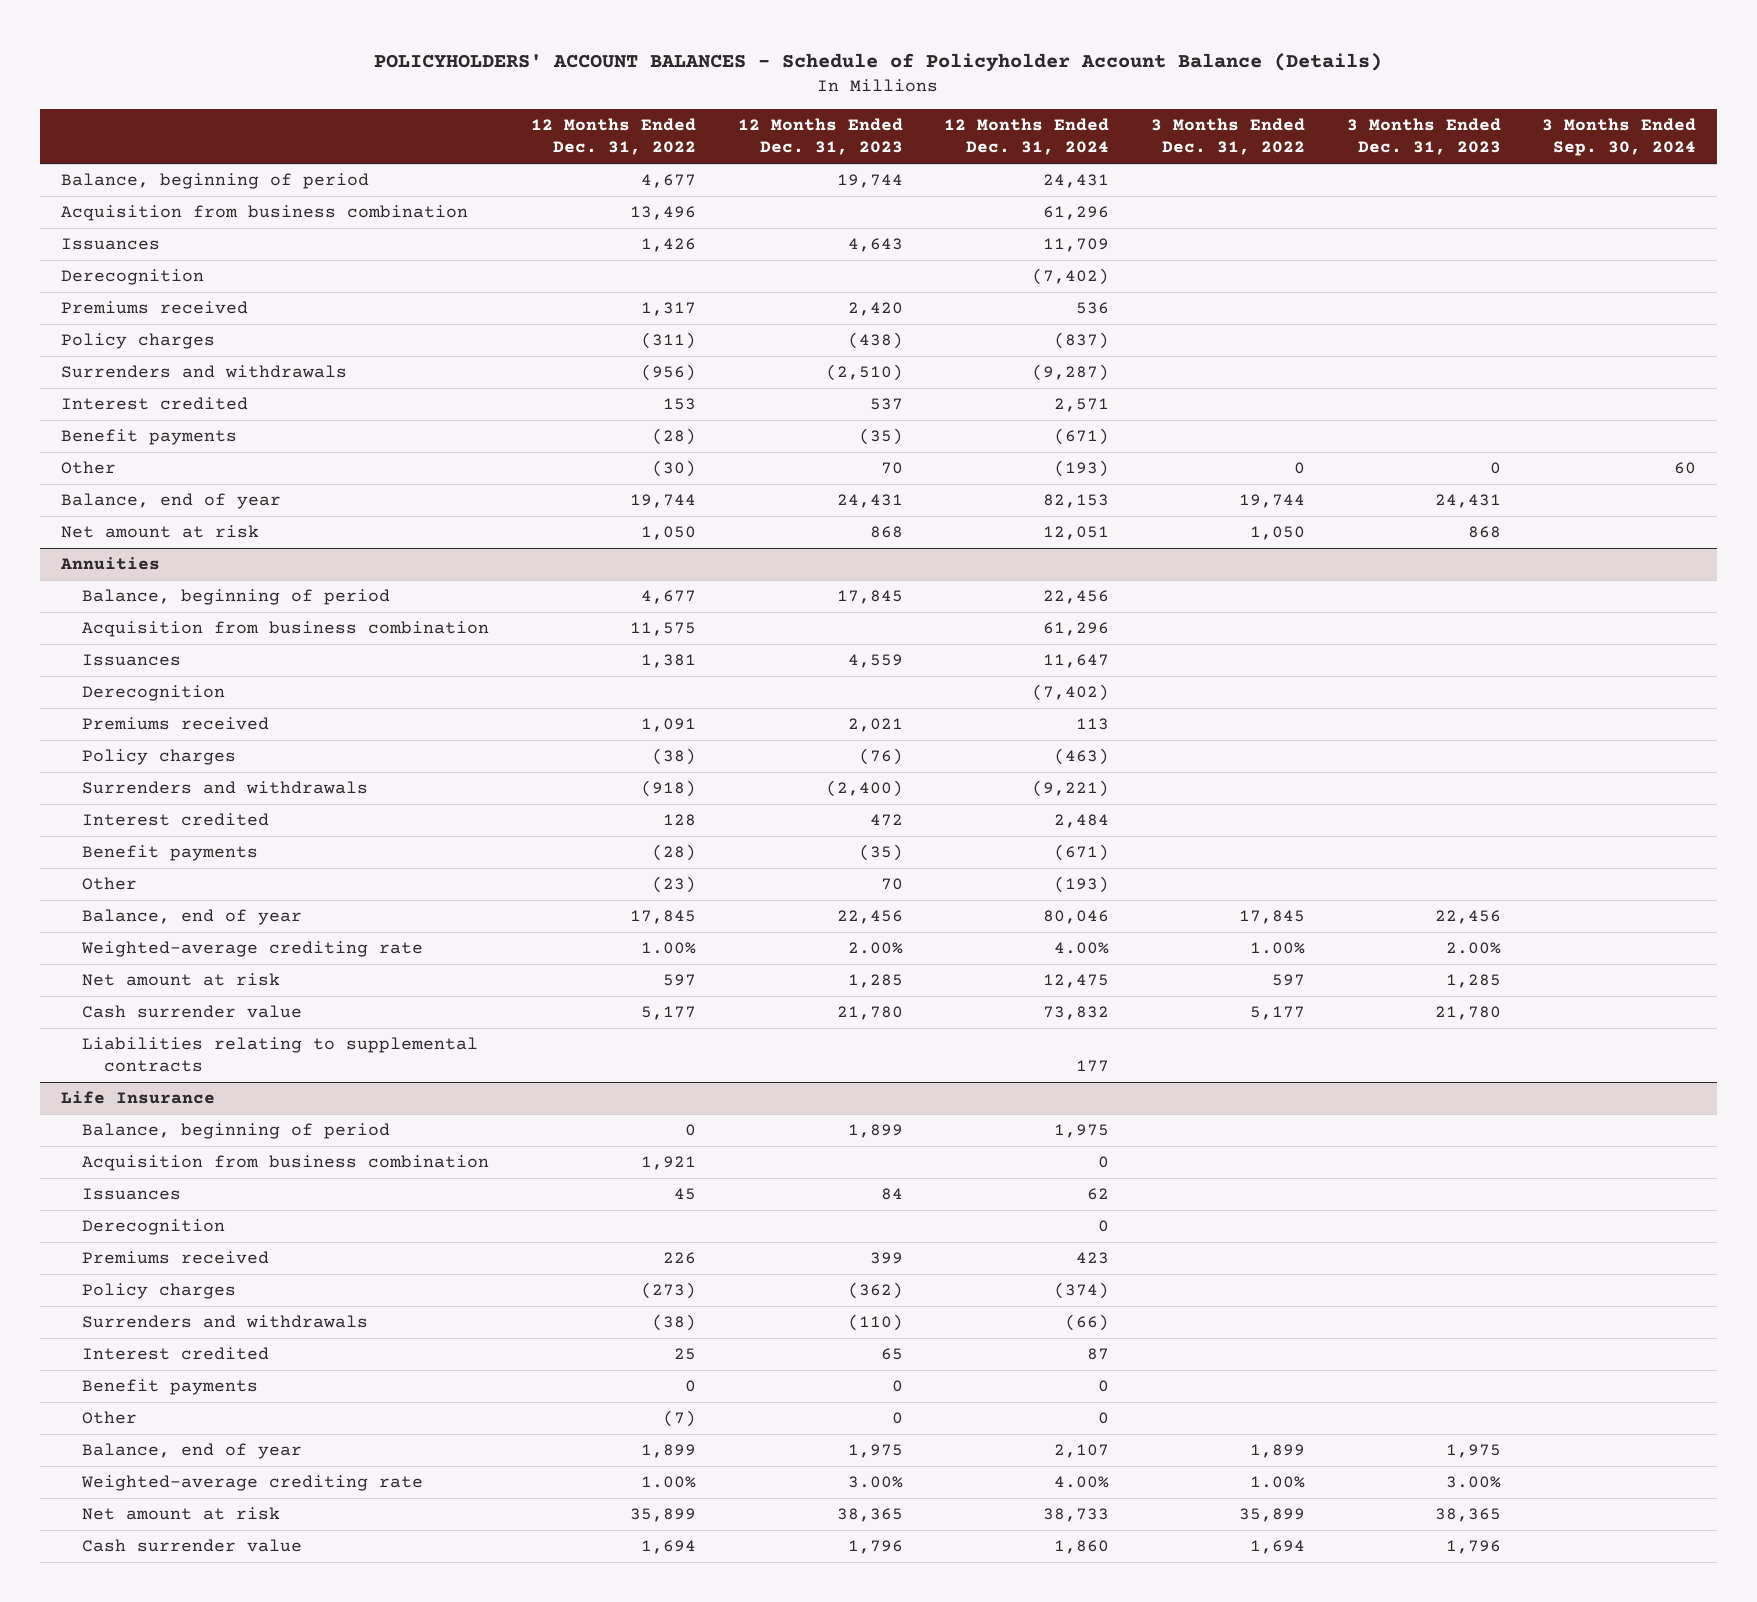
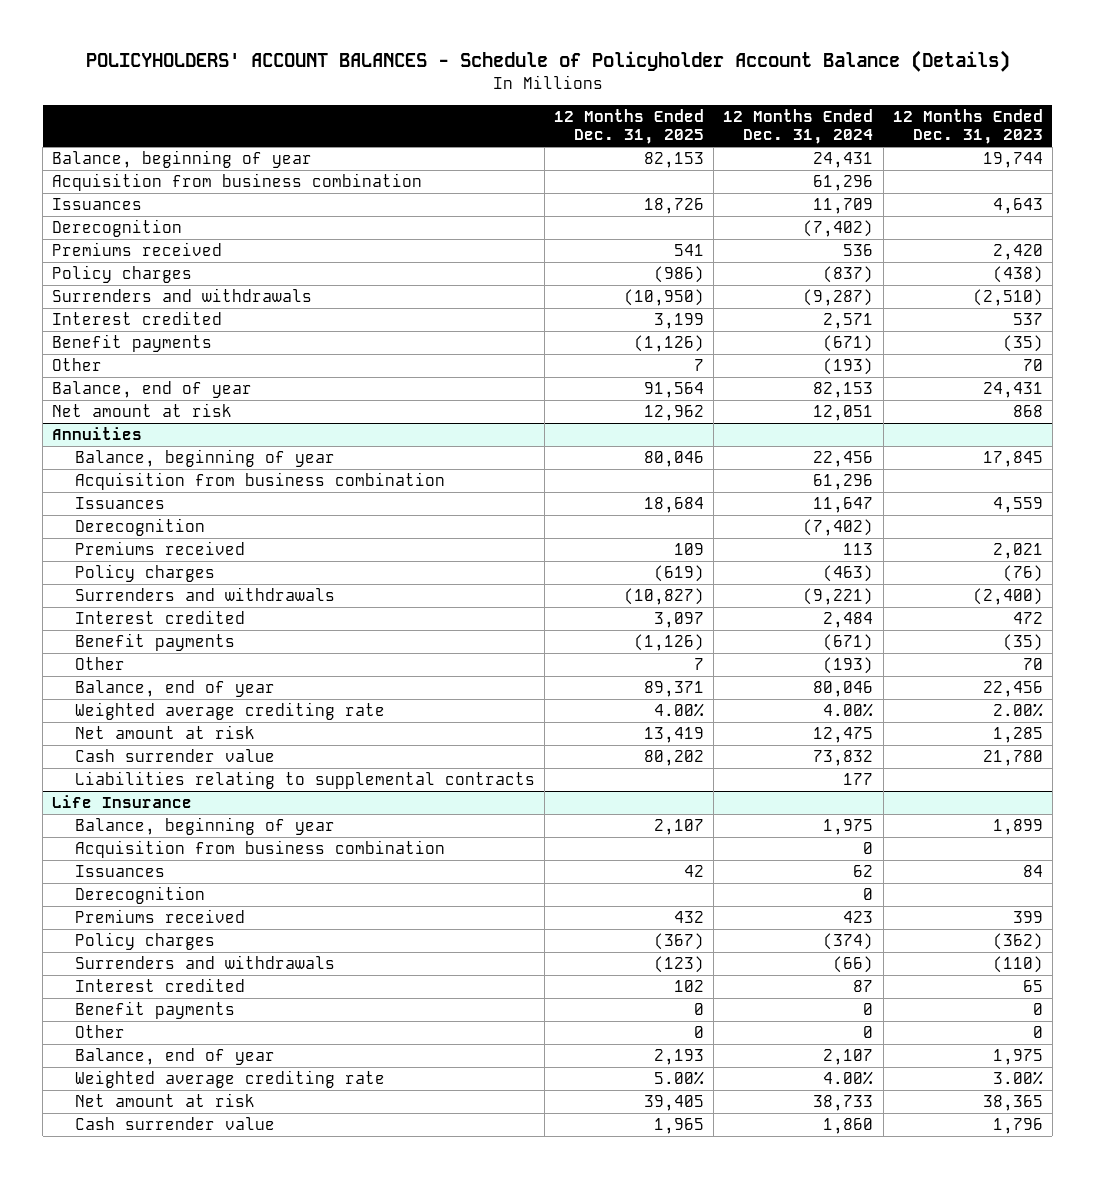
[531,118,697,156] 12 Months Ended Dec. 31, 2022 -> none
[1150,118,1305,156] 3 Months Ended Dec. 31, 2022 -> none
[1346,118,1501,156] 3 Months Ended Dec. 31, 2023 -> none
[1542,118,1697,157] 3 Months Ended Sep. 30, 2024 -> none
none -> [554,108,705,145] 12 Months Ended Dec. 31, 2025
[60,173,369,190] Balance, beginning of period -> [52,149,313,168] Balance, beginning of year
[82,589,391,606] Balance, beginning of period -> [74,448,335,467] Balance, beginning of year
[81,941,424,958] Weighted-average crediting rate -> [74,701,385,720] Weighted average crediting rate
[82,1123,391,1140] Balance, beginning of period -> [74,816,335,835] Balance, beginning of year
[81,1475,424,1492] Weighted-average crediting rate -> [74,1069,385,1088] Weighted average crediting rate

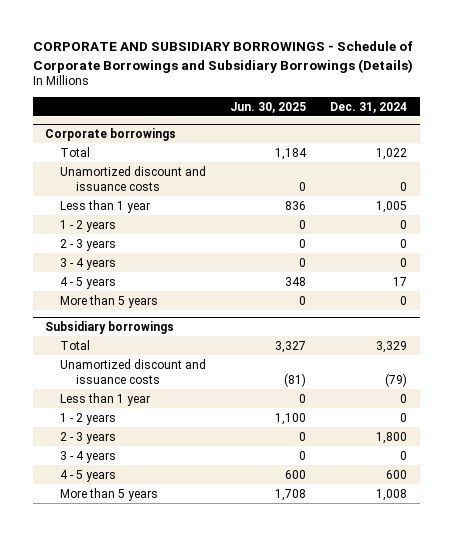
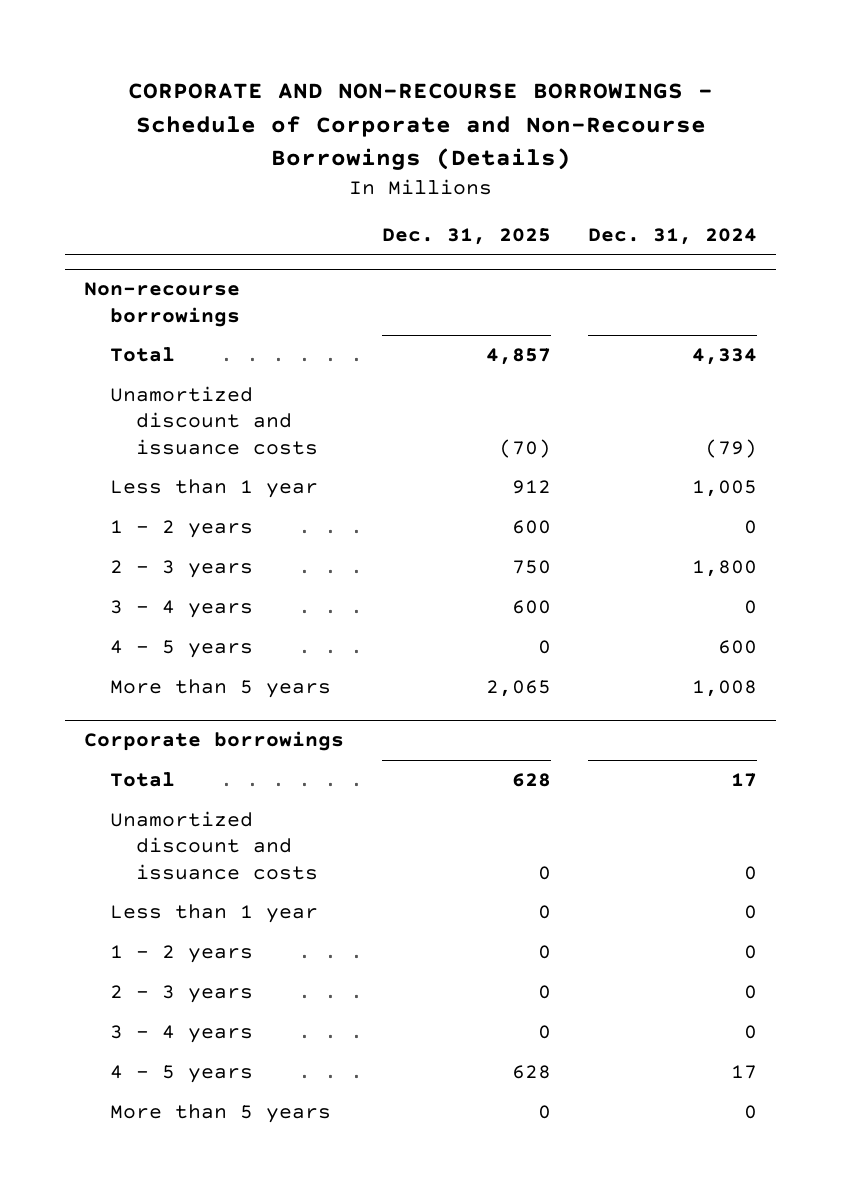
[33,41,414,73] CORPORATE AND SUBSIDIARY BORROWINGS - Schedule of Corporate Borrowings and Subsidiary Borrowings (Details) -> [127,83,713,170] CORPORATE AND NON-RECOURSE BORROWINGS - Schedule of Corporate and Non-Recourse Borrowings (Details)
[230,101,307,113] Jun. 30, 2025 -> none
none -> [381,228,551,246] Dec. 31, 2025
none -> [83,282,241,327] Non-recourse borrowings
none -> [110,347,176,363] Total
none -> [110,386,319,455] Unamortized discount and issuance costs
none -> [110,479,319,499] Less than 1 year
none -> [110,520,254,539] 1 - 2 years
none -> [110,560,254,579] 2 - 3 years
none -> [110,600,254,619] 3 - 4 years
none -> [110,640,254,659] 4 - 5 years
none -> [110,679,332,699] More than 5 years
[376,147,408,160] 1,022 -> [731,773,758,788] 17
[376,200,408,213] 1,005 -> [744,905,758,920] 0
[45,321,175,335] Subsidiary borrowings -> none
[60,339,91,350] Total -> none
[60,358,207,384] Unamortized discount and issuance costs -> none
[60,392,151,406] Less than 1 year -> none
[60,412,117,425] 1 - 2 years -> none
[60,431,117,444] 2 - 3 years -> none
[60,450,117,463] 3 - 4 years -> none
[60,469,117,482] 4 - 5 years -> none
[60,487,159,501] More than 5 years -> none

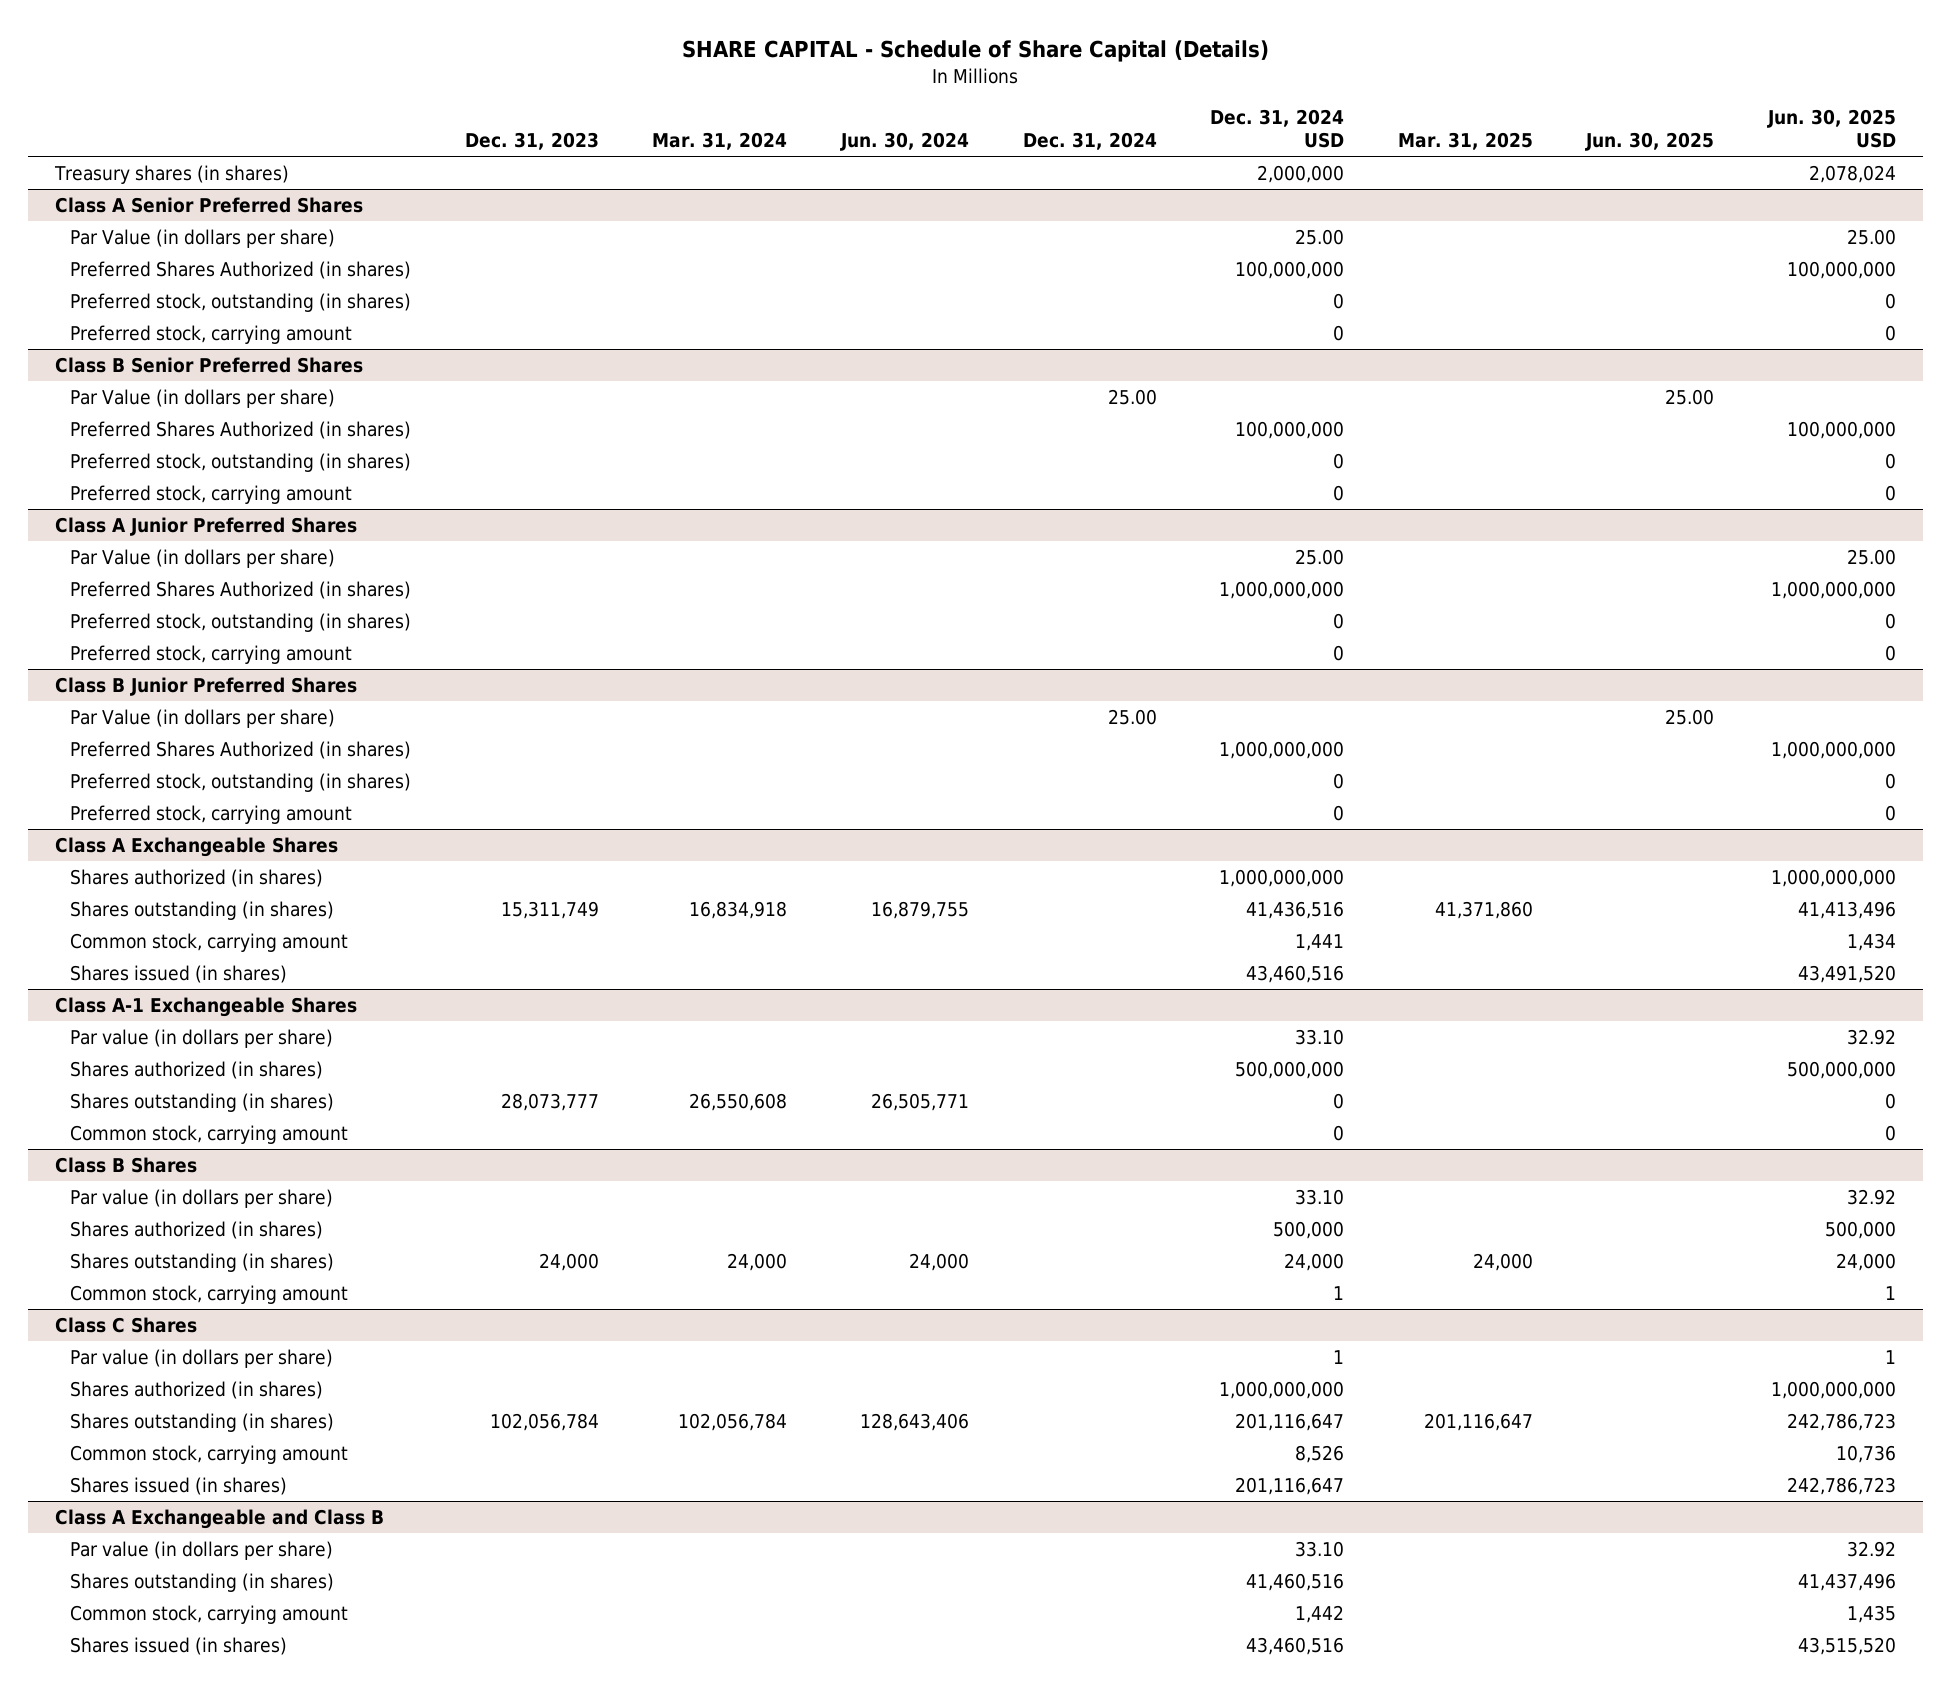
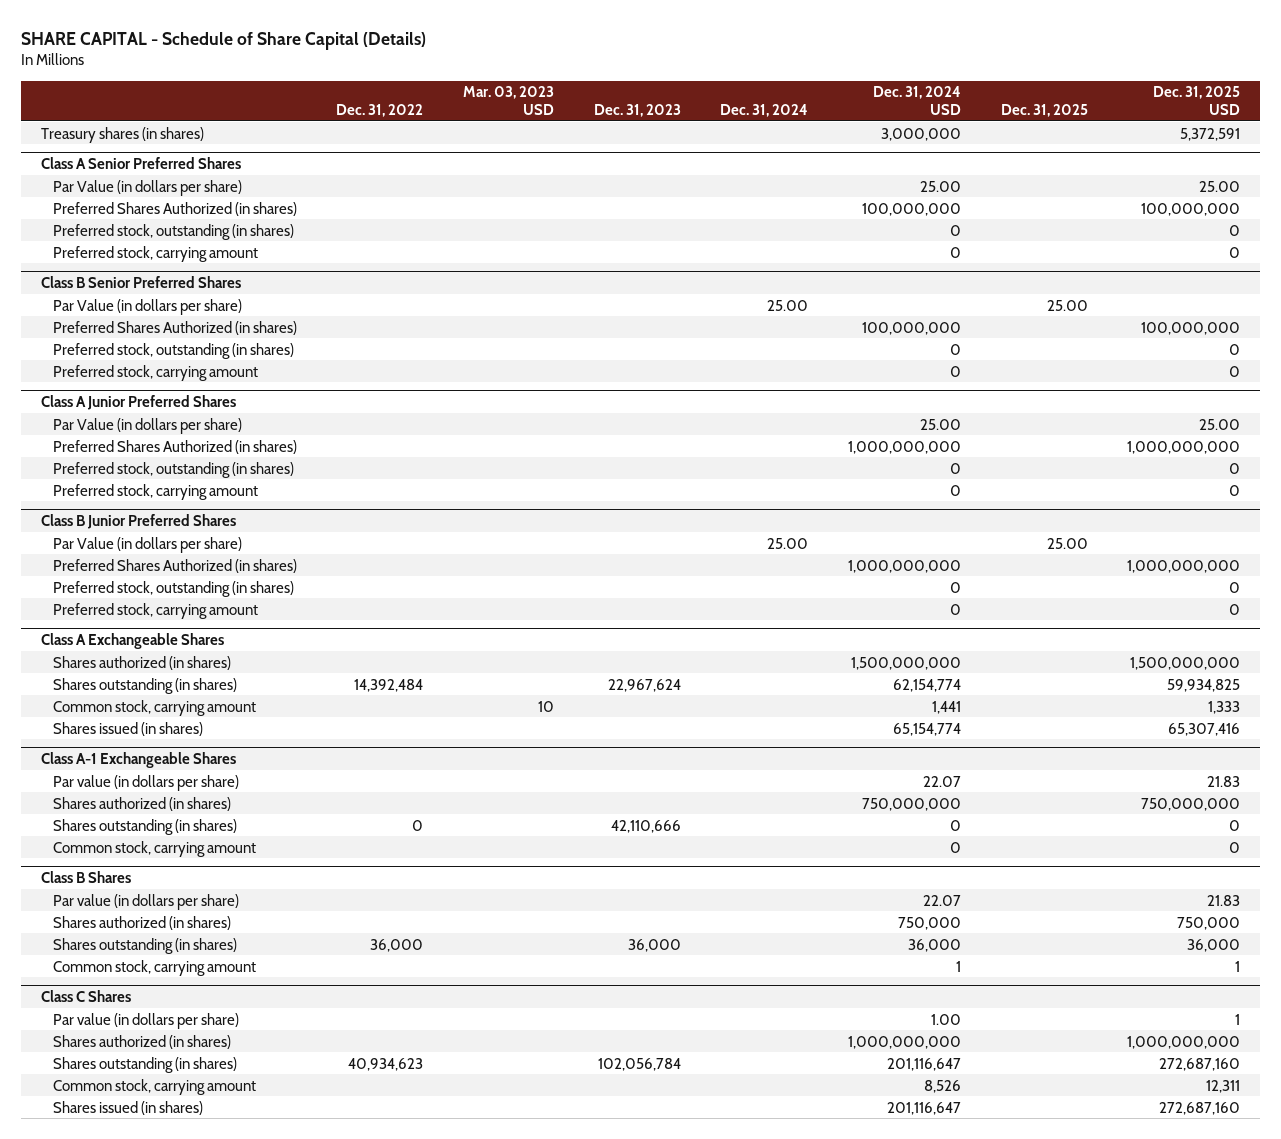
[652,131,788,150] Mar. 31, 2024 -> none
[839,131,969,151] Jun. 30, 2024 -> none
[1397,131,1533,150] Mar. 31, 2025 -> none
[1585,131,1715,151] Jun. 30, 2025 -> none
[1766,109,1896,148] Jun. 30, 2025 USD -> none
none -> [336,103,424,117] Dec. 31, 2022
none -> [462,86,554,115] Mar. 03, 2023 USD
none -> [1000,103,1088,117] Dec. 31, 2025
none -> [1153,86,1241,115] Dec. 31, 2025 USD
[1257,164,1345,183] 2,000,000 -> [880,127,961,141] 3,000,000
[1219,868,1345,887] 1,000,000,000 -> [850,656,961,670] 1,500,000,000
[500,900,599,919] 15,311,749 -> [607,678,681,692] 22,967,624
[1246,900,1345,919] 41,436,516 -> [892,678,961,692] 62,154,774
[1246,964,1345,983] 43,460,516 -> [892,722,961,736] 65,154,774
[1295,1028,1345,1045] 33.10 -> [922,775,961,787] 22.07
[1235,1060,1345,1079] 500,000,000 -> [861,797,961,811] 750,000,000
[500,1092,599,1111] 28,073,777 -> [610,819,681,833] 42,110,666
[1295,1188,1345,1205] 33.10 -> [922,894,961,906] 22.07
[1273,1220,1345,1239] 500,000 -> [897,916,961,930] 750,000
[538,1252,599,1271] 24,000 -> [627,938,681,952] 36,000
[1284,1252,1345,1271] 24,000 -> [907,938,961,952] 36,000
[1333,1349,1345,1364] 1 -> [930,1013,961,1025] 1.00
[55,1508,385,1529] Class A Exchangeable and Class B -> none
[70,1540,334,1560] Par value (in dollars per share) -> none
[70,1572,335,1592] Shares outstanding (in shares) -> none
[70,1604,349,1624] Common stock, carrying amount -> none
[70,1636,288,1655] Shares issued (in shares) -> none

